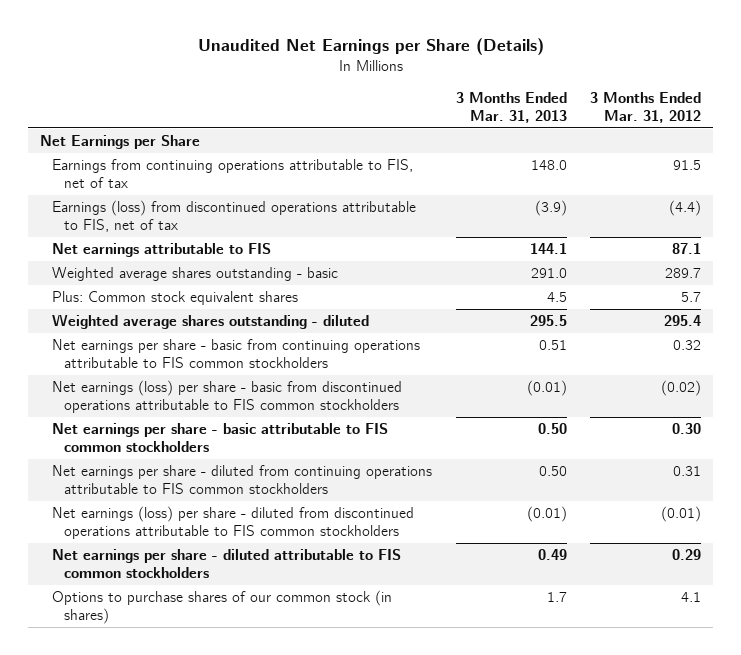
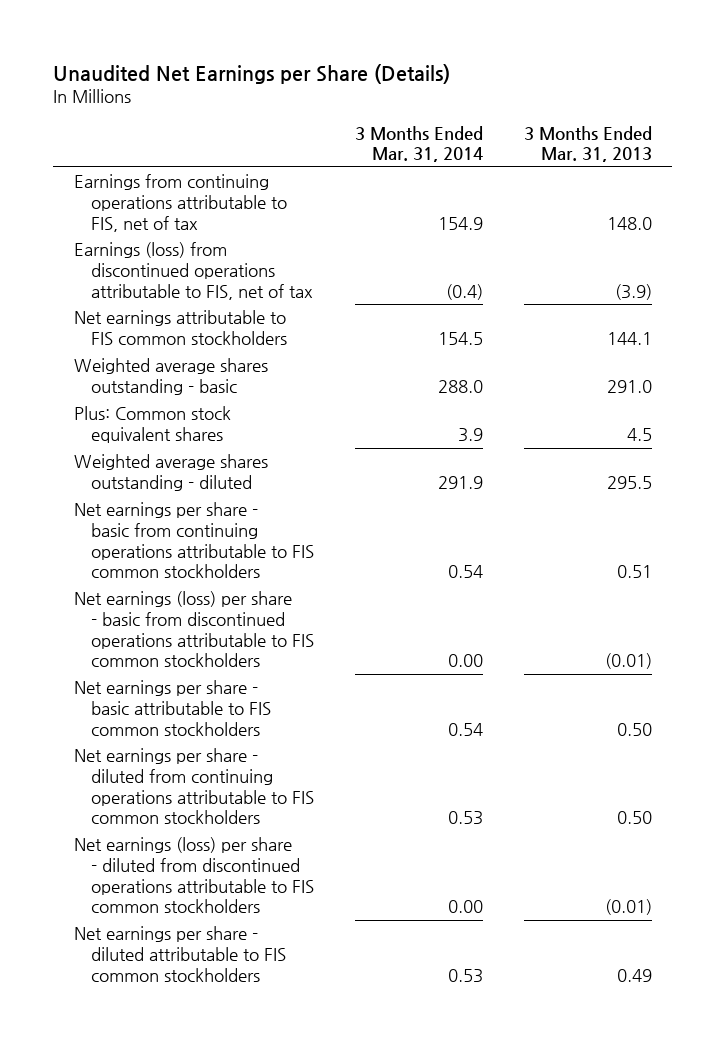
[590,92,702,123] 3 Months Ended Mar. 31, 2012 -> none
none -> [354,125,483,163] 3 Months Ended Mar. 31, 2014
[39,135,200,150] Net Earnings per Share -> none
[51,243,271,258] Net earnings attributable to FIS -> [73,310,288,346] Net earnings attributable to FIS common stockholders
[51,590,392,624] Options to purchase shares of our common stock (in shares) -> none

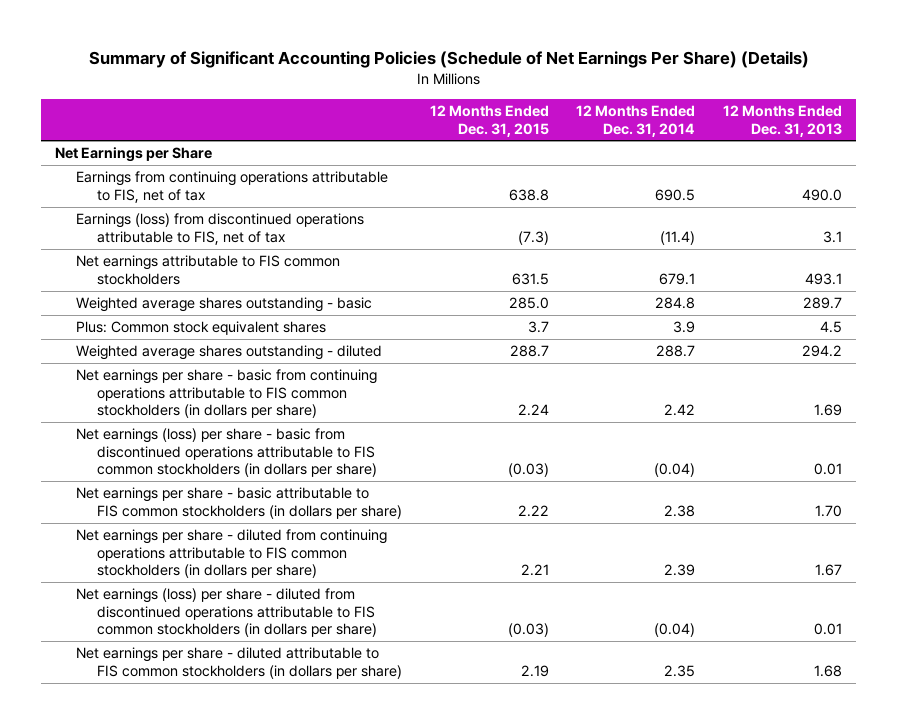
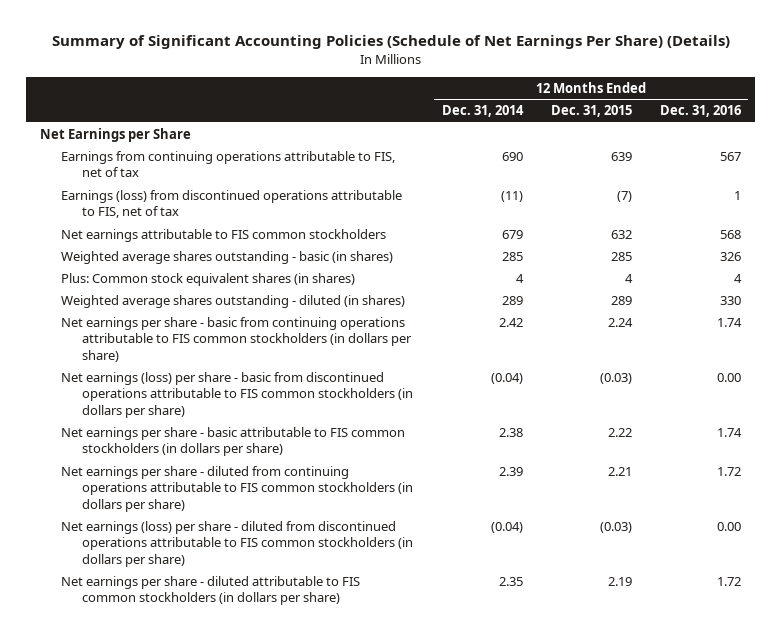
[722,104,842,137] 12 Months Ended Dec. 31, 2013 -> none
none -> [660,105,742,118] Dec. 31, 2016
[508,188,549,201] 638.8 -> [610,151,632,161] 639
[655,188,696,201] 690.5 -> [501,151,523,161] 690
[517,230,549,245] (7.3) -> [616,190,632,202] (7)
[660,230,696,245] (11.4) -> [500,190,523,202] (11)
[511,272,549,285] 631.5 -> [610,229,632,239] 632
[659,272,696,285] 679.1 -> [501,229,523,239] 679
[76,297,373,313] Weighted average shares outstanding - basic -> [61,250,394,264] Weighted average shares outstanding - basic (in shares)
[508,297,549,310] 285.0 -> [610,251,632,261] 285
[655,297,696,310] 284.8 -> [501,251,523,261] 285
[76,321,327,336] Plus: Common stock equivalent shares -> [61,272,356,286] Plus: Common stock equivalent shares (in shares)
[527,321,549,334] 3.7 -> [624,273,633,283] 4
[673,321,696,334] 3.9 -> [515,273,524,283] 4
[76,345,383,361] Weighted average shares outstanding - diluted -> [61,294,406,308] Weighted average shares outstanding - diluted (in shares)
[509,345,549,358] 288.7 -> [610,295,632,305] 289
[656,345,696,358] 288.7 -> [501,295,523,305] 289

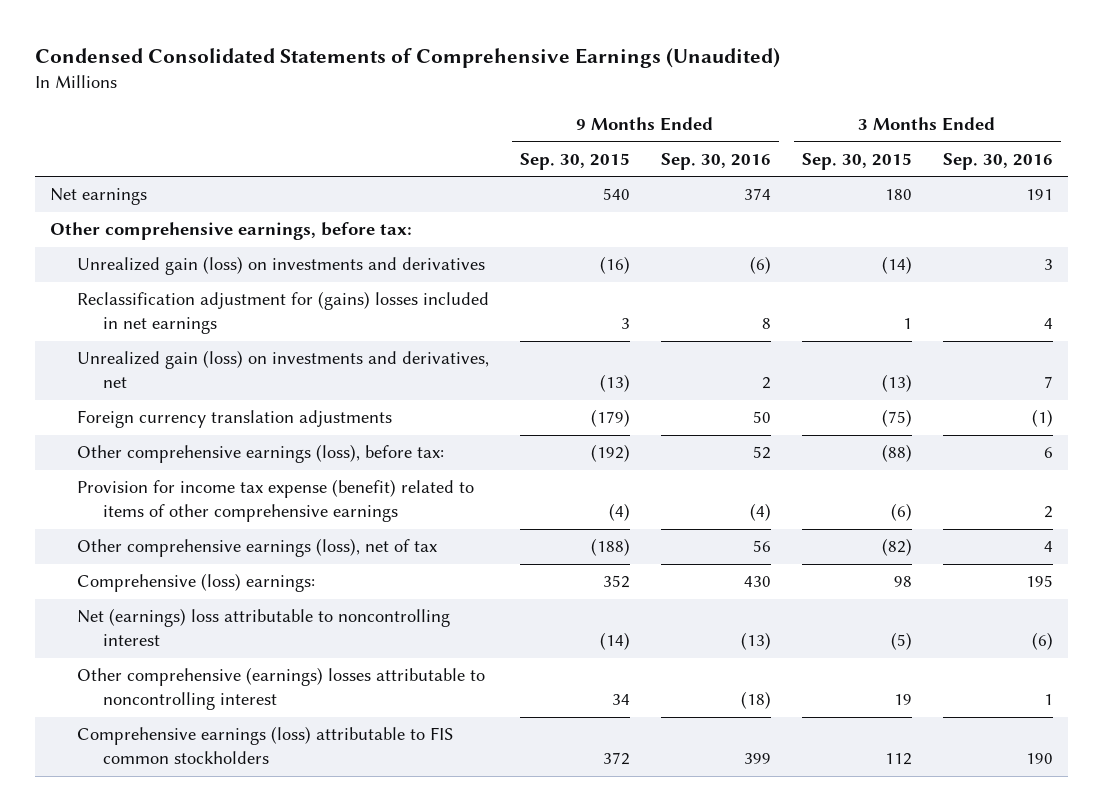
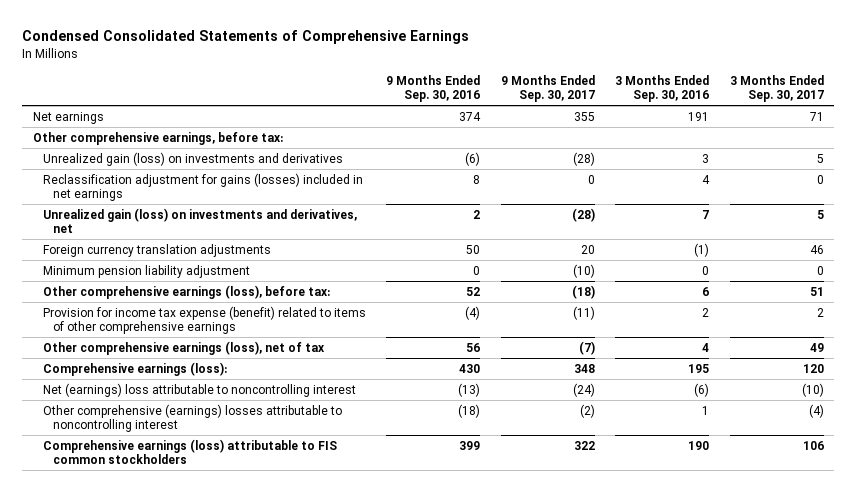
[34,48,780,69] Condensed Consolidated Statements of Comprehensive Earnings (Unaudited) -> [22,30,470,45] Condensed Consolidated Statements of Comprehensive Earnings
[519,152,630,170] Sep. 30, 2015 -> none
[801,152,912,170] Sep. 30, 2015 -> none
none -> [500,74,595,103] 9 Months Ended Sep. 30, 2017
none -> [729,74,824,103] 3 Months Ended Sep. 30, 2017
[76,291,489,335] Reclassification adjustment for (gains) losses included in net earnings -> [42,172,363,202] Reclassification adjustment for gains (losses) included in net earnings
none -> [42,264,250,278] Minimum pension liability adjustment
[76,573,315,593] Comprehensive (loss) earnings: -> [42,361,227,376] Comprehensive earnings (loss):

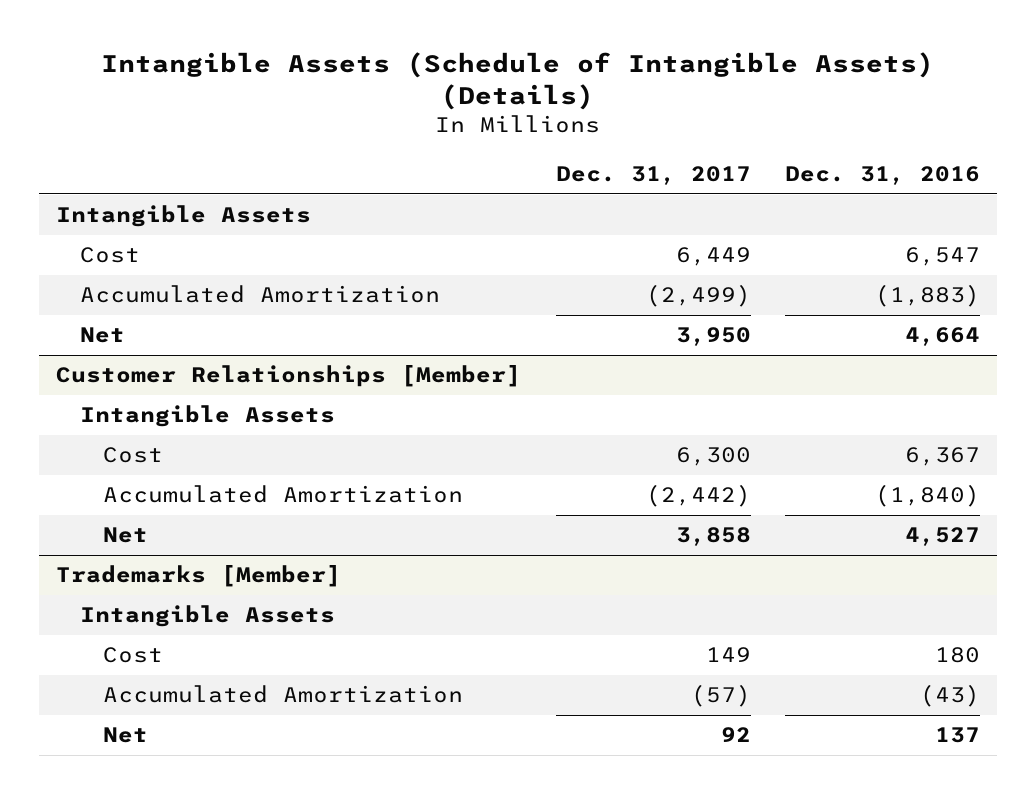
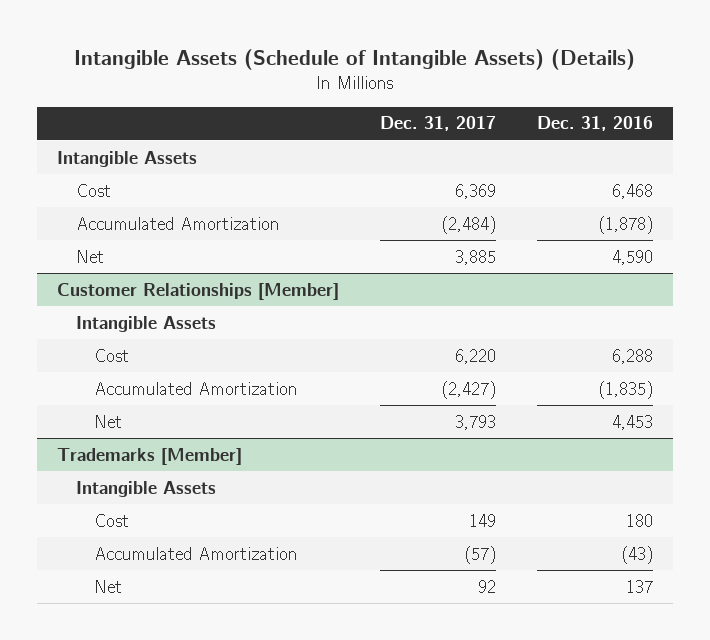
[675,247,751,267] 6,449 -> [455,183,497,199] 6,369
[904,247,980,267] 6,547 -> [611,183,653,199] 6,468
[645,284,751,308] (2,499) -> [441,215,497,234] (2,484)
[874,284,980,308] (1,883) -> [597,215,653,234] (1,878)
[675,327,751,347] 3,950 -> [455,249,497,265] 3,885
[904,327,980,347] 4,664 -> [611,249,653,265] 4,590
[675,447,751,467] 6,300 -> [455,348,497,364] 6,220
[904,447,980,467] 6,367 -> [611,348,653,364] 6,288
[645,484,751,508] (2,442) -> [441,380,497,399] (2,427)
[874,484,980,508] (1,840) -> [597,380,653,399] (1,835)
[675,527,751,547] 3,858 -> [455,414,497,430] 3,793
[904,527,980,547] 4,527 -> [611,414,653,430] 4,453

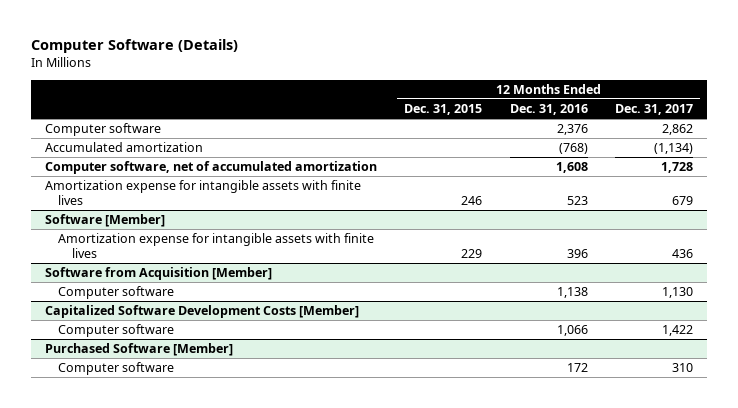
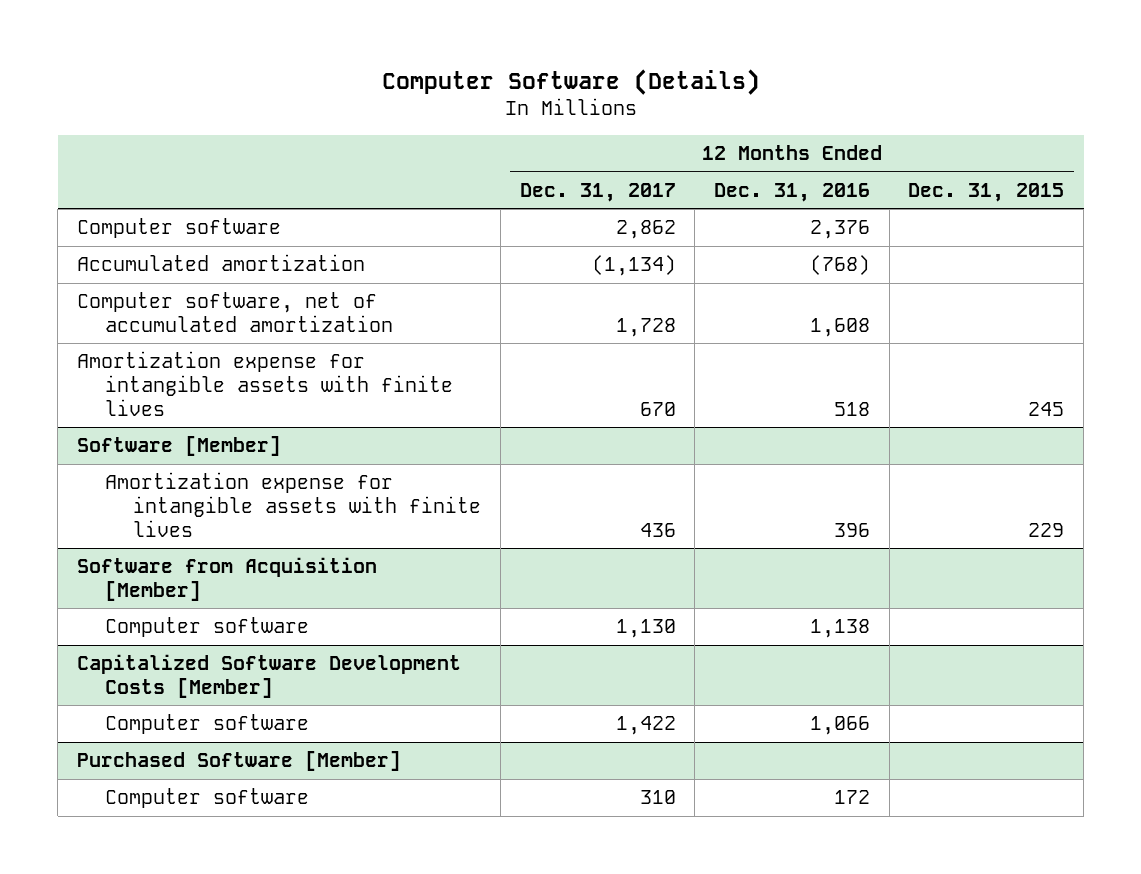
[461,195,483,205] 246 -> [1028,401,1065,416] 245
[566,195,588,205] 523 -> [834,401,871,416] 518
[672,195,694,205] 679 -> [639,401,676,416] 670

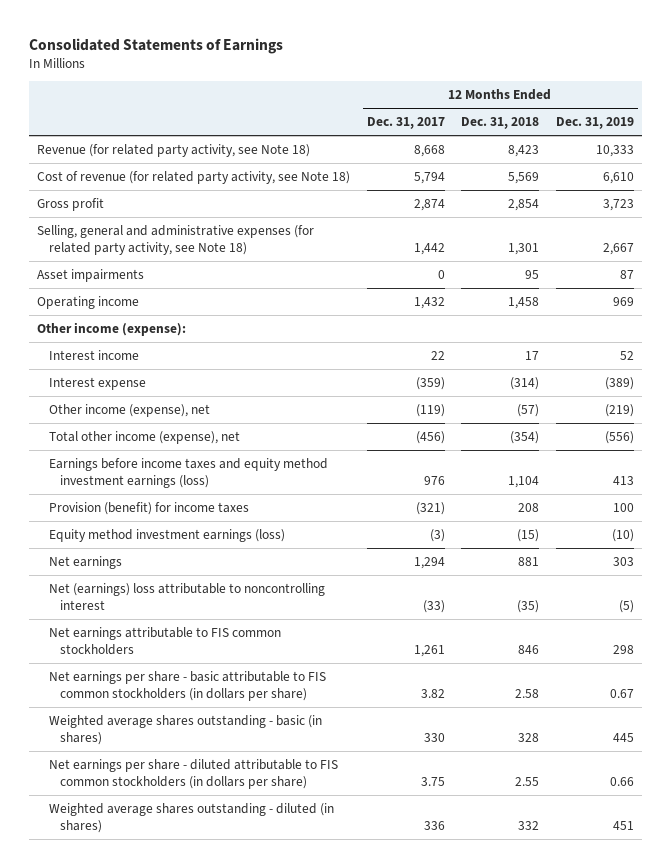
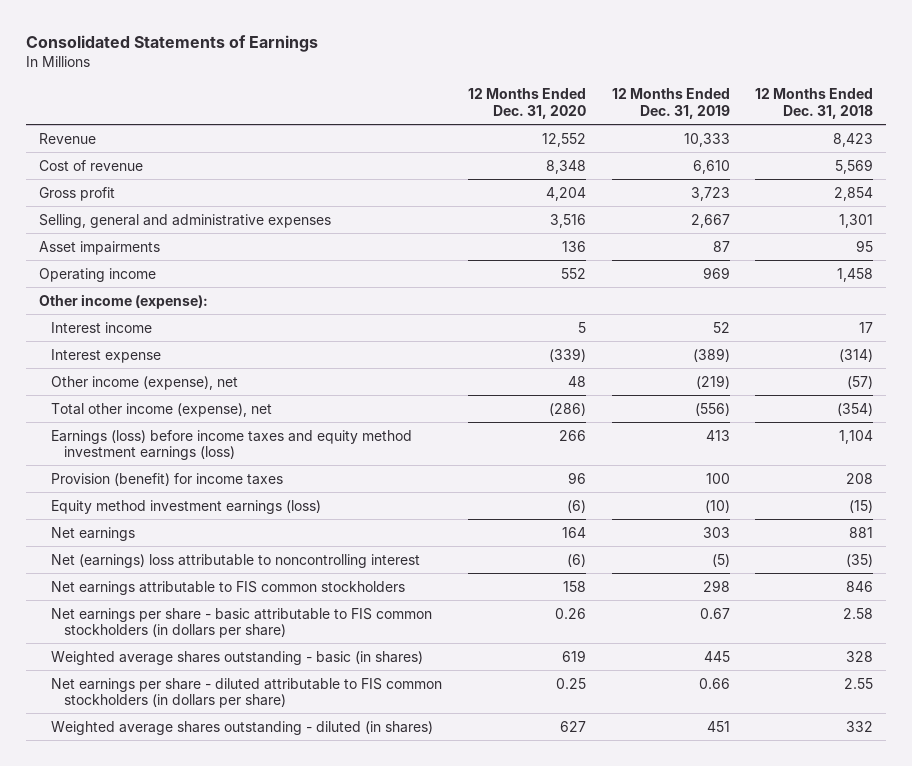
[366,117,445,130] Dec. 31, 2017 -> none
none -> [468,88,587,119] 12 Months Ended Dec. 31, 2020
[37,143,311,157] Revenue (for related party activity, see Note 18) -> [38,132,96,144] Revenue
[37,170,351,184] Cost of revenue (for related party activity, see Note 18) -> [38,159,143,171] Cost of revenue
[37,224,315,256] Selling, general and administrative expenses (for related party activity, see Note 18) -> [38,213,331,228] Selling, general and administrative expenses
[48,457,328,489] Earnings before income taxes and equity method investment earnings (loss) -> [51,429,413,460] Earnings (loss) before income taxes and equity method investment earnings (loss)

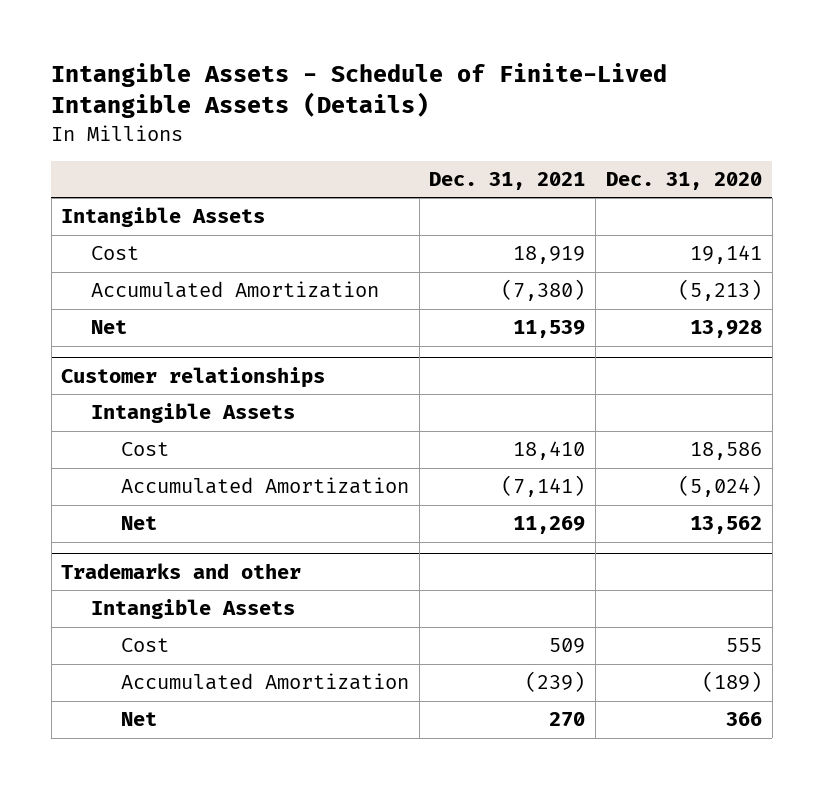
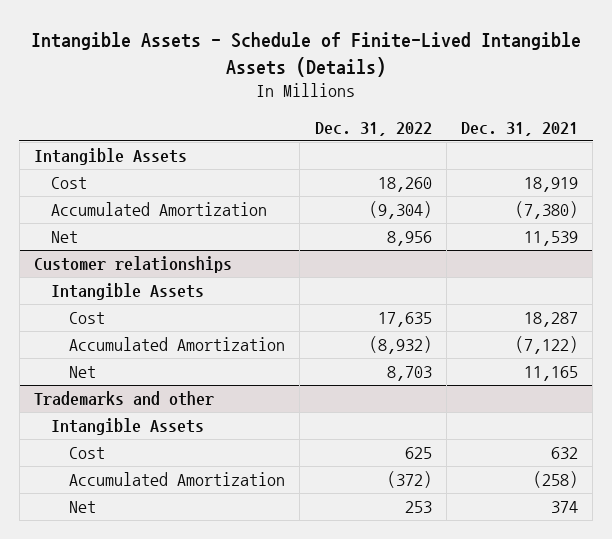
[606,171,763,190] Dec. 31, 2020 -> none
none -> [314,121,432,136] Dec. 31, 2022
[513,441,586,461] 18,410 -> [523,311,578,327] 18,287
[501,475,586,498] (7,141) -> [514,335,578,354] (7,122)
[513,516,586,535] 11,269 -> [523,365,578,381] 11,165
[549,638,586,654] 509 -> [550,446,578,459] 632
[525,671,586,693] (239) -> [532,470,578,488] (258)
[549,712,586,728] 270 -> [550,500,578,513] 374

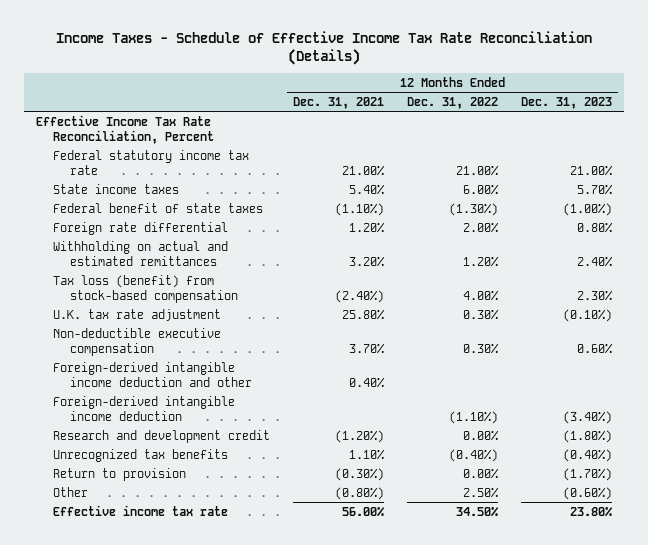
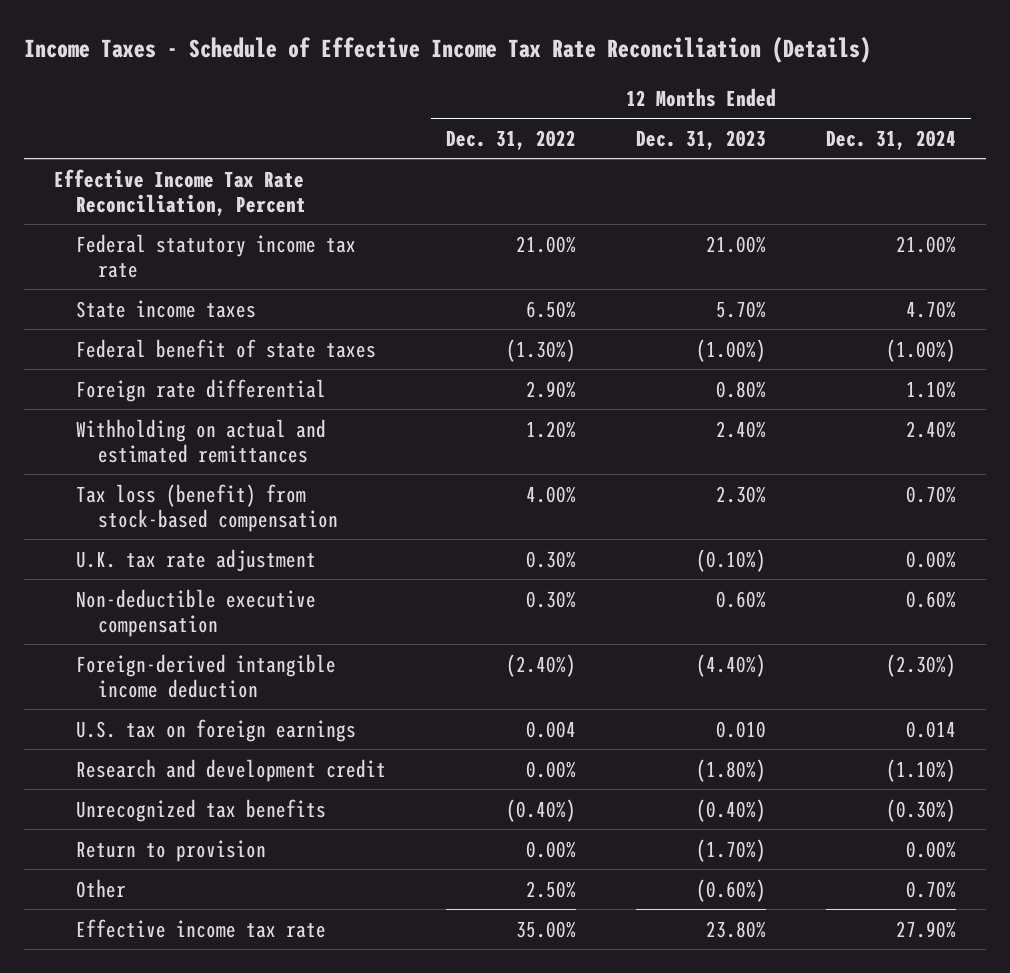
[292,96,384,109] Dec. 31, 2021 -> none
none -> [825,129,956,150] Dec. 31, 2024
[463,183,500,195] 6.00% -> [525,300,576,318] 6.50%
[463,221,500,233] 2.00% -> [525,380,576,398] 2.90%
[52,361,252,387] Foreign-derived intangible income deduction and other -> none
[449,410,499,424] (1.10%) -> [505,653,576,677] (2.40%)
[563,410,613,424] (3.40%) -> [695,653,766,677] (4.40%)
none -> [75,718,356,742] U.S. tax on foreign earnings
[456,506,500,517] 34.50% -> [515,920,576,938] 35.00%

